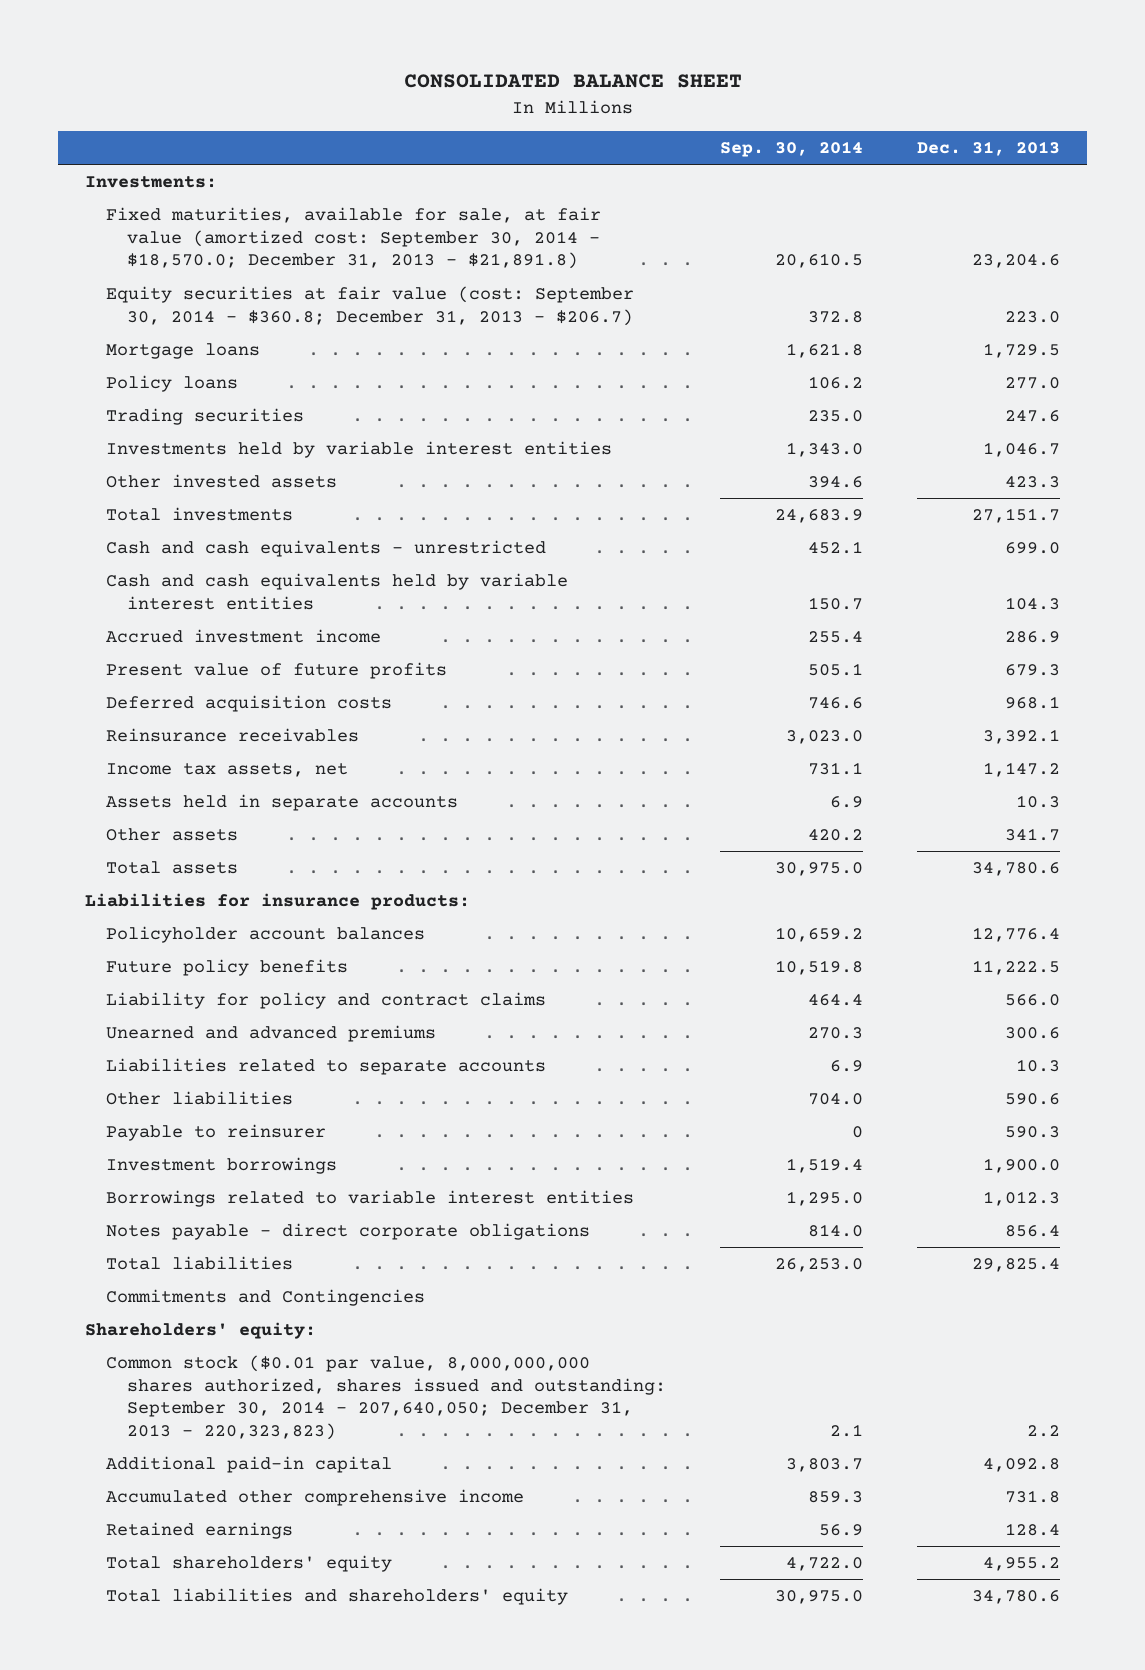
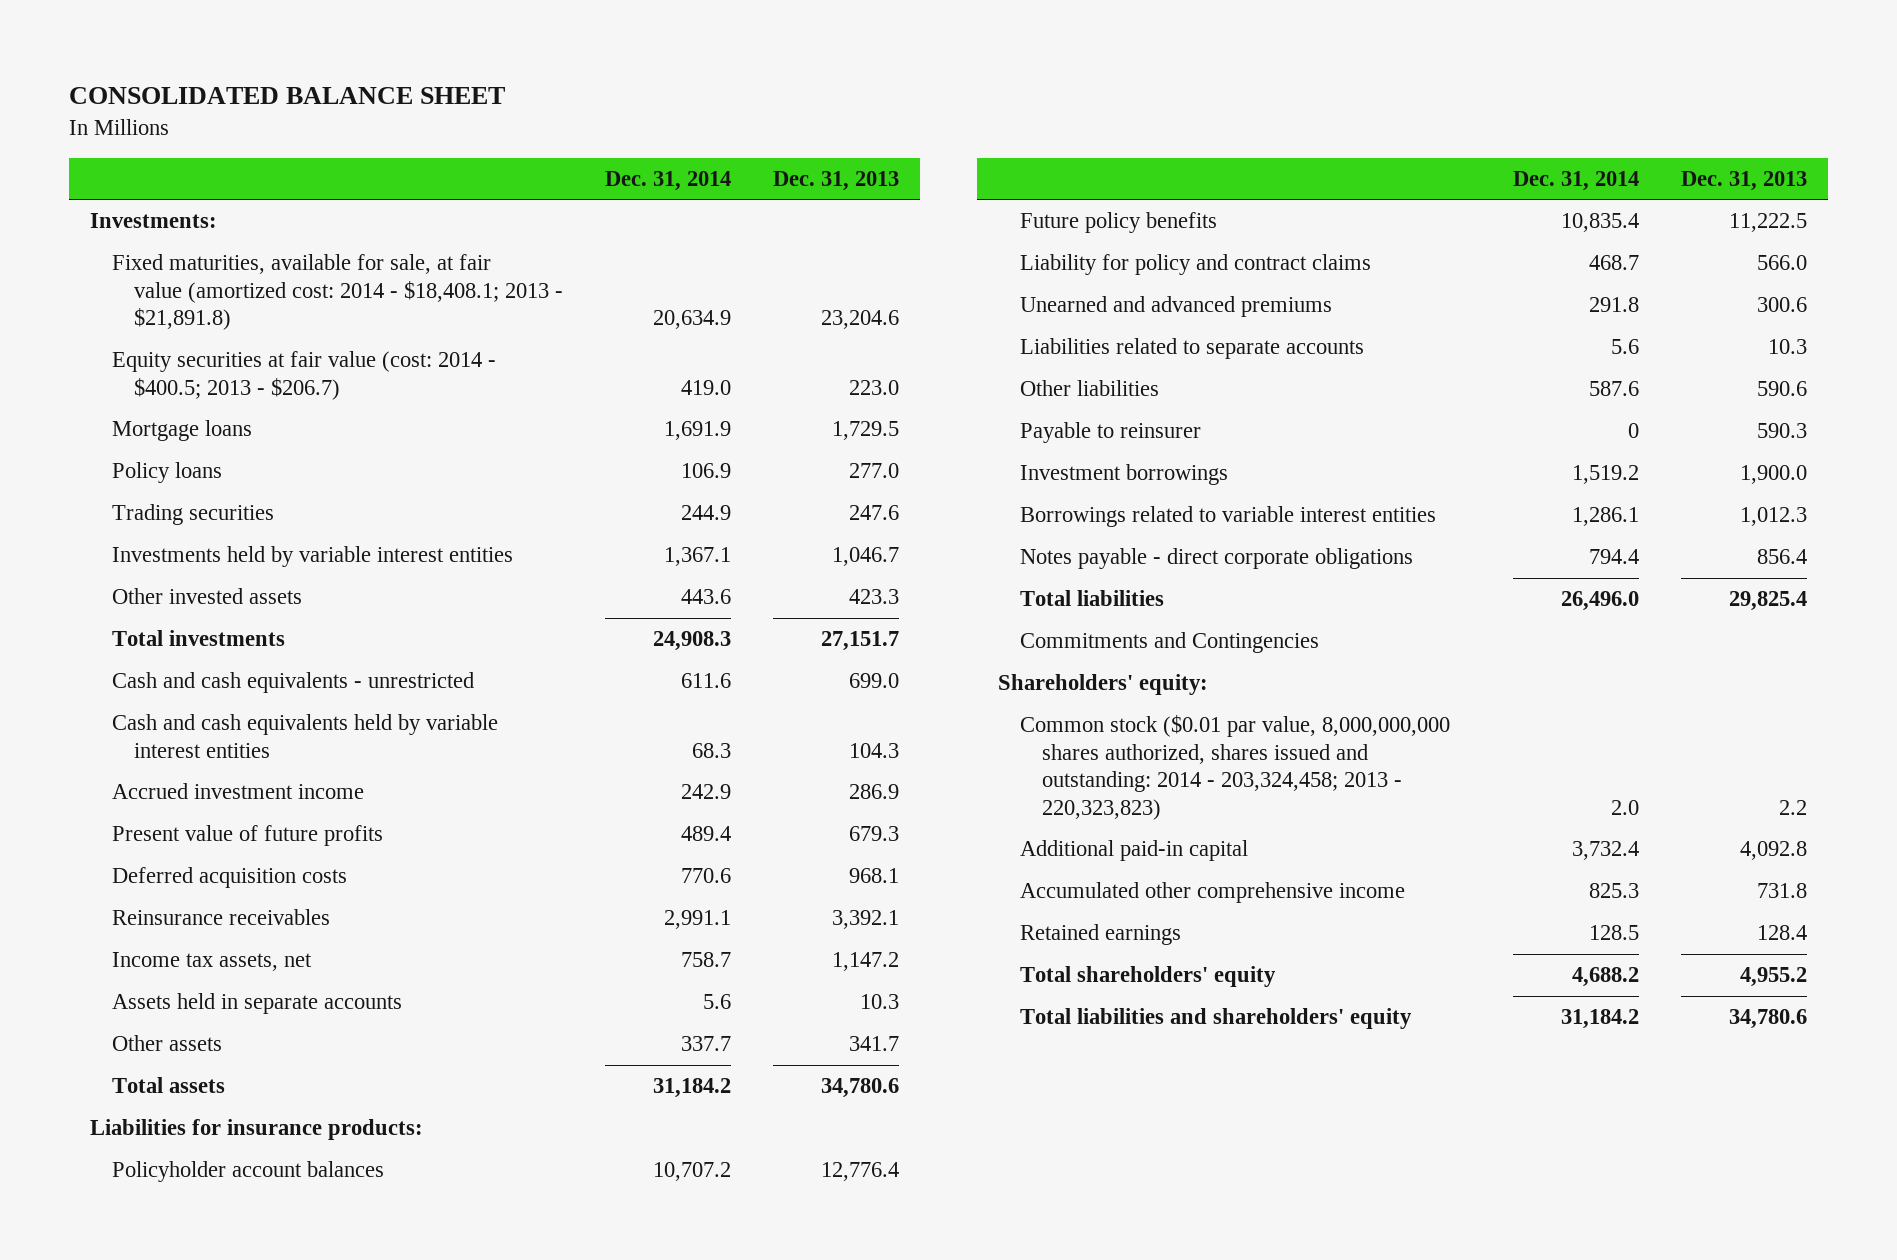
[719,141,863,158] Sep. 30, 2014 -> none
none -> [605,170,732,191] Dec. 31, 2014
[106,206,602,270] Fixed maturities, available for sale, at fair value (amortized cost: September 30, 2014 - $18,570.0; December 31, 2013 - $21,891.8) -> [112,254,564,331] Fixed maturities, available for sale, at fair value (amortized cost: 2014 - $18,408.1; 2013 - $21,891.8)
[106,285,635,326] Equity securities at fair value (cost: September 30, 2014 - $360.8; December 31, 2013 - $206.7) -> [112,351,497,400] Equity securities at fair value (cost: 2014 - $400.5; 2013 - $206.7)
[106,1354,666,1441] Common stock ($0.01 par value, 8,000,000,000 shares authorized, shares issued and outstanding: September 30, 2014 - 207,640,050; December 31, 2013 - 220,323,823) -> [1019,715,1450,820] Common stock ($0.01 par value, 8,000,000,000 shares authorized, shares issued and outstanding: 2014 - 203,324,458; 2013 - 220,323,823)

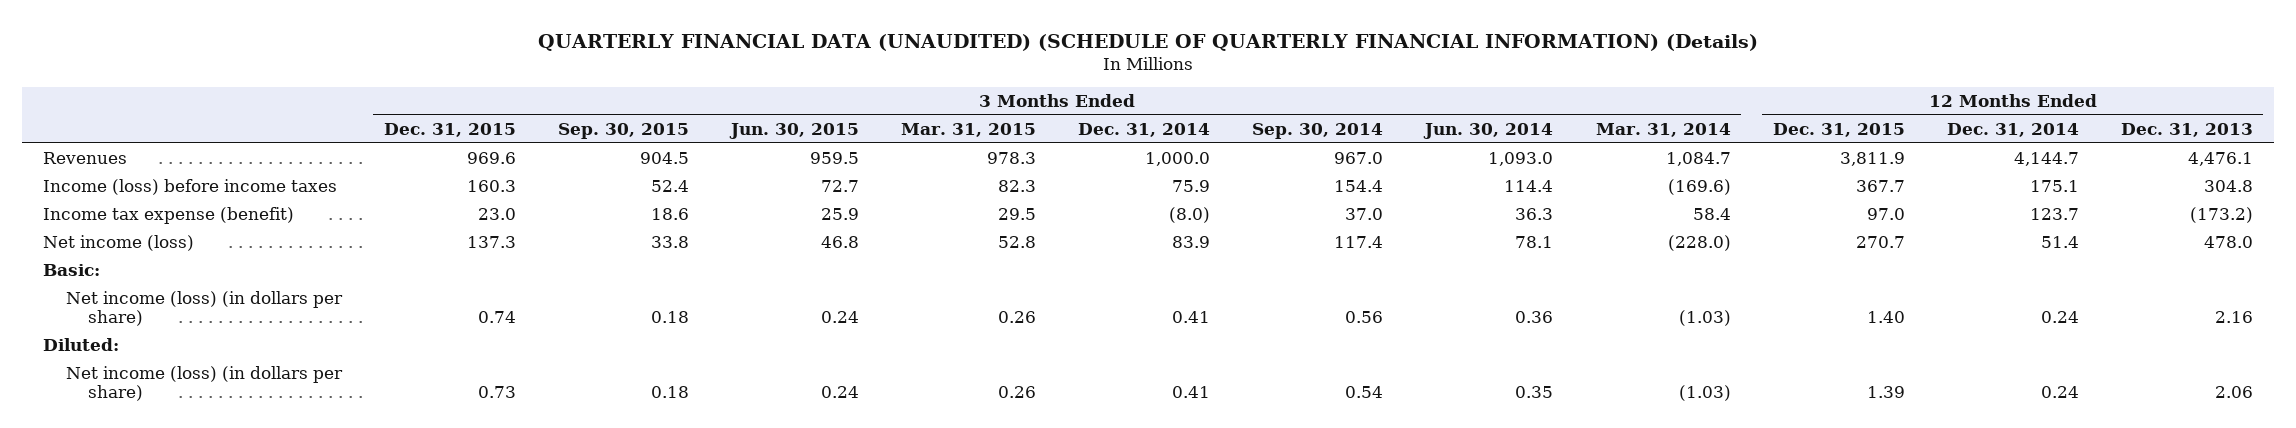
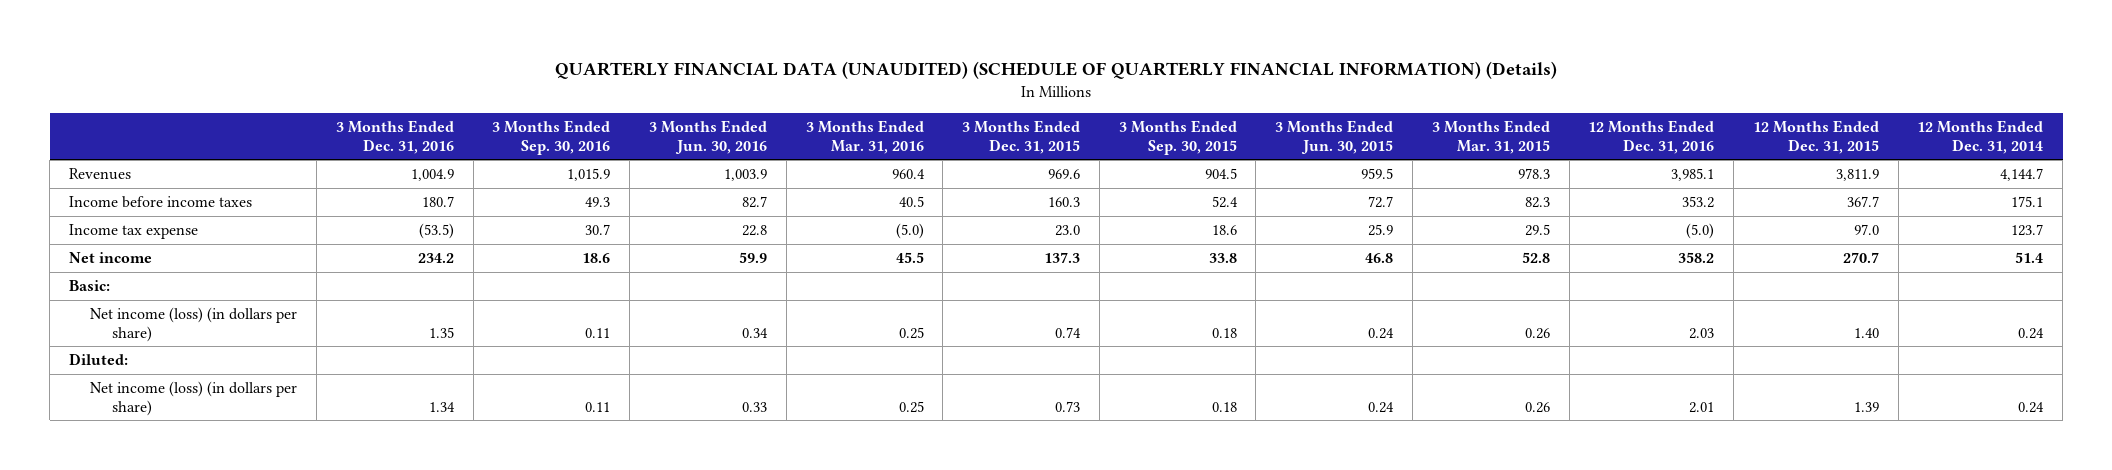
[1078,122,1211,137] Dec. 31, 2014 -> none
[1252,122,1384,139] Sep. 30, 2014 -> none
[1423,122,1554,139] Jun. 30, 2014 -> none
[1595,122,1731,137] Mar. 31, 2014 -> none
[2120,122,2253,137] Dec. 31, 2013 -> none
none -> [335,119,454,154] 3 Months Ended Dec. 31, 2016
none -> [492,119,611,155] 3 Months Ended Sep. 30, 2016
none -> [648,119,767,154] 3 Months Ended Jun. 30, 2016
none -> [805,119,924,154] 3 Months Ended Mar. 31, 2016
none -> [1588,119,1715,154] 12 Months Ended Dec. 31, 2016
[43,178,338,195] Income (loss) before income taxes -> [68,196,252,209] Income before income taxes
[43,206,295,224] Income tax expense (benefit) -> [68,224,198,240] Income tax expense
[43,234,195,251] Net income (loss) -> [68,252,152,264] Net income

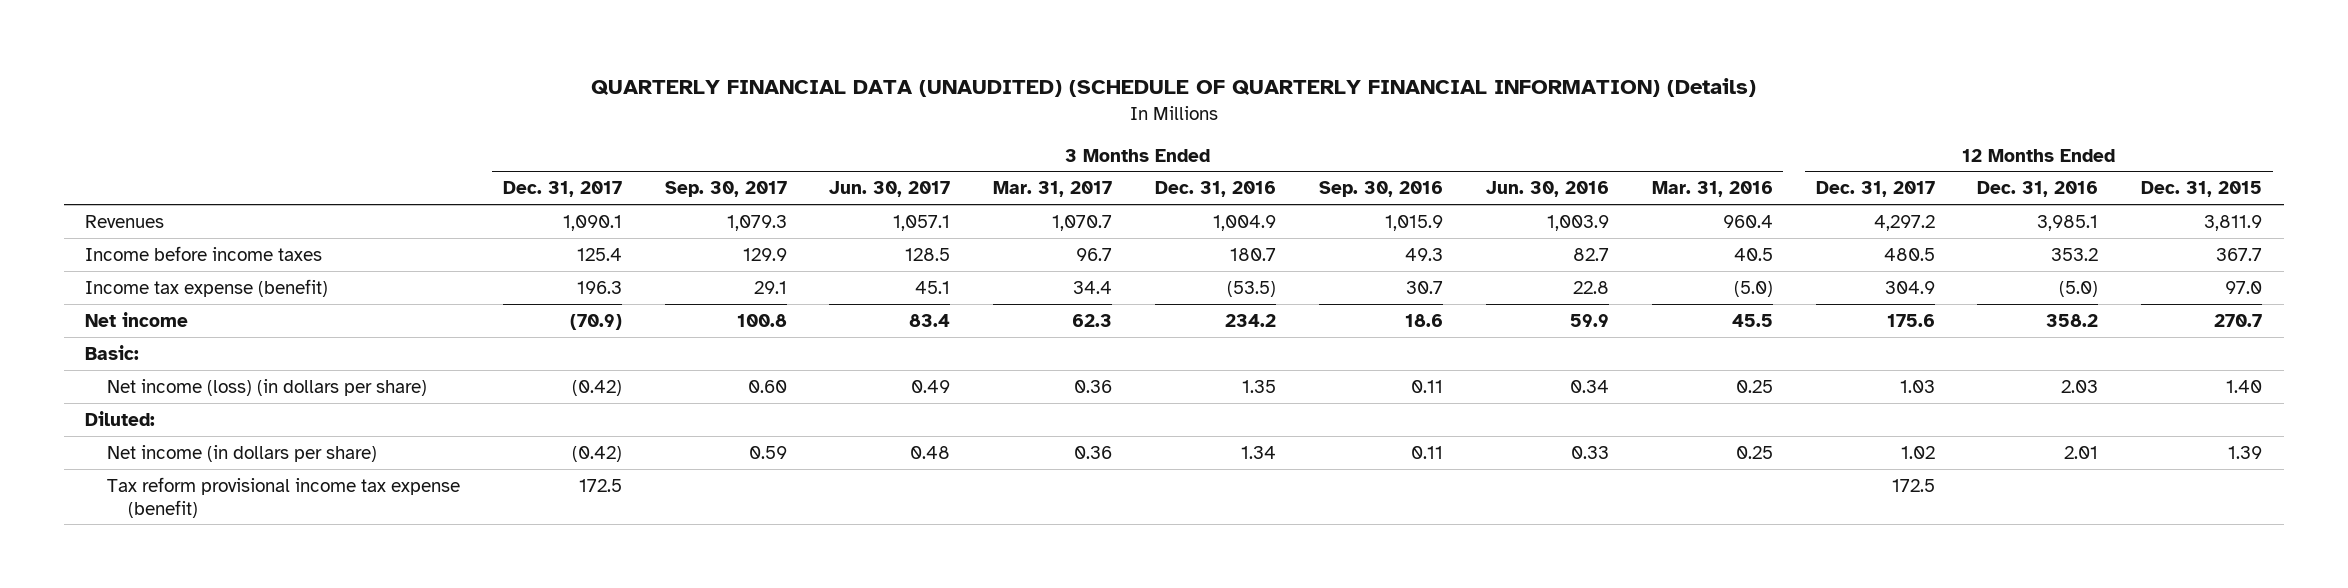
[962,119,1081,154] 3 Months Ended Dec. 31, 2015 -> none
[1118,119,1237,155] 3 Months Ended Sep. 30, 2015 -> none
[1275,119,1394,154] 3 Months Ended Jun. 30, 2015 -> none
[1431,119,1550,154] 3 Months Ended Mar. 31, 2015 -> none
[1917,119,2044,154] 12 Months Ended Dec. 31, 2014 -> none
none -> [502,181,622,198] Dec. 31, 2017
none -> [664,181,787,198] Sep. 30, 2017
none -> [829,181,951,198] Jun. 30, 2017
none -> [993,181,1113,198] Mar. 31, 2017
none -> [1815,181,1935,198] Dec. 31, 2017
[68,224,198,240] Income tax expense -> [85,278,329,297] Income tax expense (benefit)
[90,381,298,416] Net income (loss) (in dollars per share) -> [106,444,377,462] Net income (in dollars per share)
none -> [106,476,460,518] Tax reform provisional income tax expense (benefit)

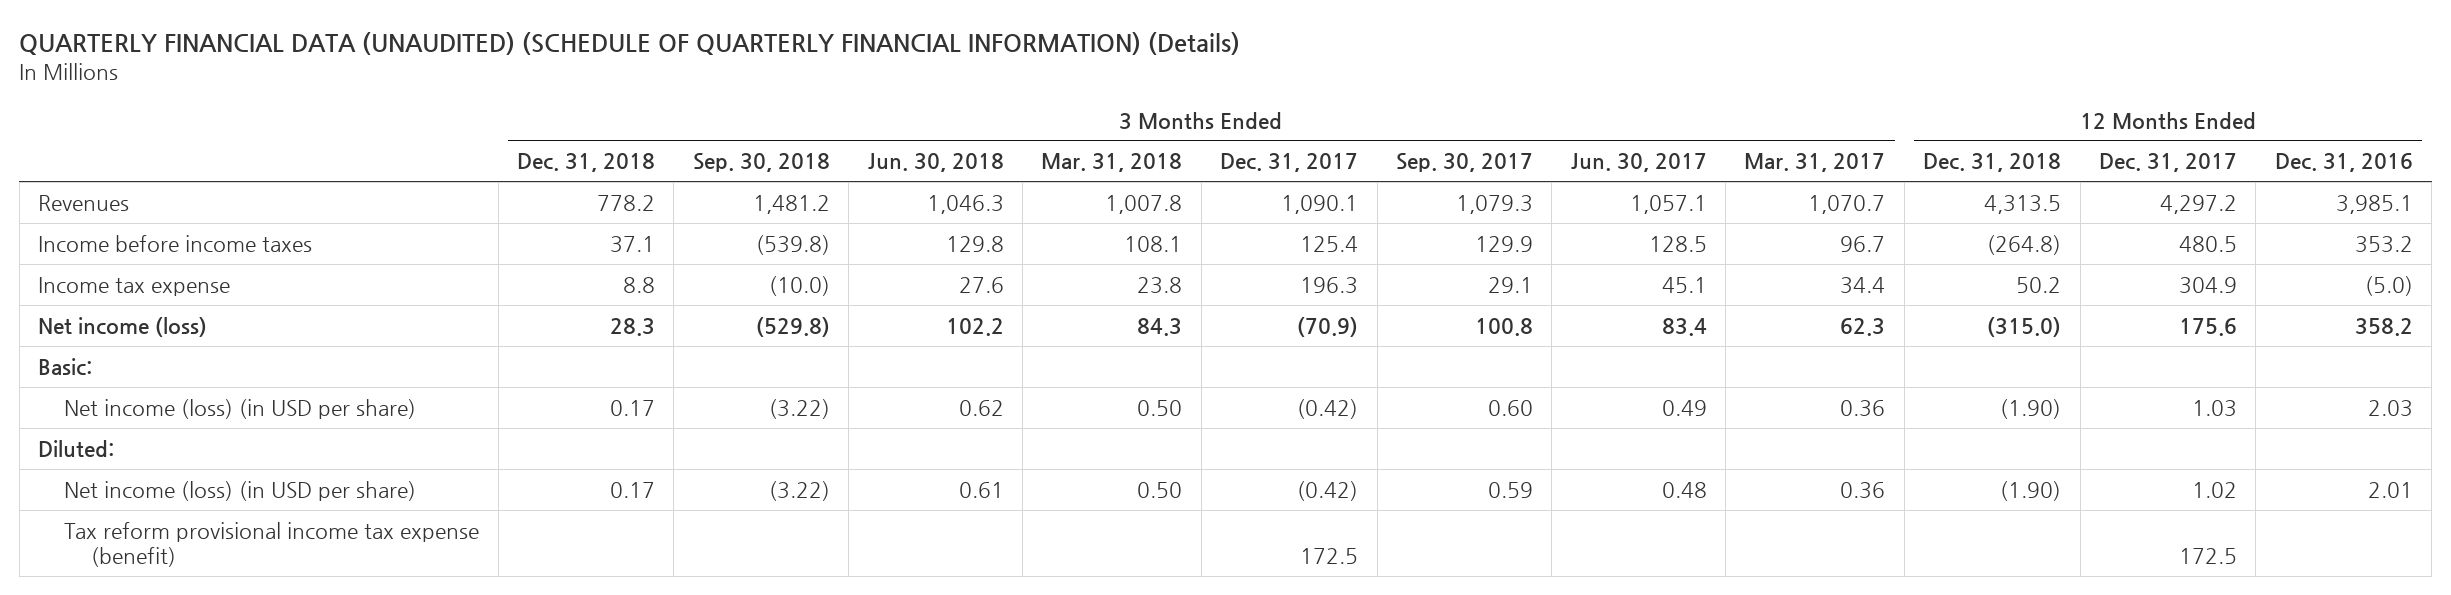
[1155,181,1277,198] Dec. 31, 2016 -> none
[1318,181,1443,198] Sep. 30, 2016 -> none
[1485,181,1609,198] Jun. 30, 2016 -> none
[1651,181,1773,198] Mar. 31, 2016 -> none
[2141,181,2263,198] Dec. 31, 2015 -> none
none -> [517,153,656,173] Dec. 31, 2018
none -> [692,153,830,173] Sep. 30, 2018
none -> [867,153,1004,173] Jun. 30, 2018
none -> [1041,153,1183,173] Mar. 31, 2018
none -> [1923,153,2062,173] Dec. 31, 2018
[85,278,329,297] Income tax expense (benefit) -> [38,276,231,296] Income tax expense
[85,311,189,327] Net income -> [38,316,208,337] Net income (loss)
[106,378,427,396] Net income (loss) (in dollars per share) -> [64,398,417,419] Net income (loss) (in USD per share)
[106,444,377,462] Net income (in dollars per share) -> [64,480,417,501] Net income (loss) (in USD per share)

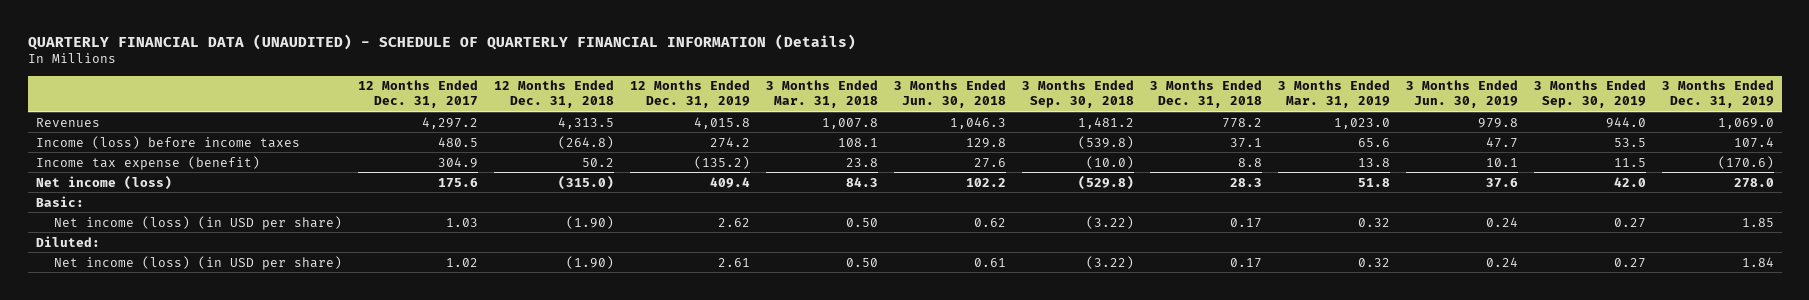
[19,32,1241,56] QUARTERLY FINANCIAL DATA (UNAUDITED) (SCHEDULE OF QUARTERLY FINANCIAL INFORMATION) (Details) -> [27,33,856,50] QUARTERLY FINANCIAL DATA (UNAUDITED) - SCHEDULE OF QUARTERLY FINANCIAL INFORMATION (Details)
[1220,153,1359,173] Dec. 31, 2017 -> none
[1395,153,1533,173] Sep. 30, 2017 -> none
[1570,153,1707,173] Jun. 30, 2017 -> none
[1744,153,1886,173] Mar. 31, 2017 -> none
[2274,153,2413,173] Dec. 31, 2016 -> none
none -> [629,80,750,109] 12 Months Ended Dec. 31, 2019
none -> [1277,80,1390,109] 3 Months Ended Mar. 31, 2019
none -> [1405,80,1518,109] 3 Months Ended Jun. 30, 2019
none -> [1533,80,1646,109] 3 Months Ended Sep. 30, 2019
none -> [1661,80,1774,109] 3 Months Ended Dec. 31, 2019
[38,234,313,252] Income before income taxes -> [35,135,300,149] Income (loss) before income taxes
[38,276,231,296] Income tax expense -> [35,155,260,170] Income tax expense (benefit)
[64,521,480,567] Tax reform provisional income tax expense (benefit) -> none

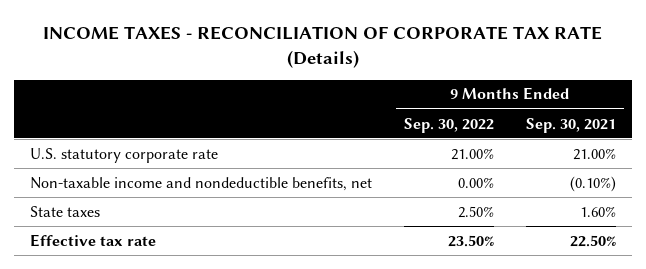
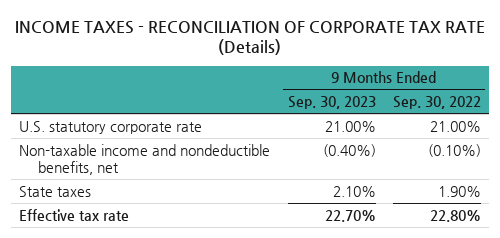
[525,117,616,133] Sep. 30, 2021 -> none
none -> [287,96,376,110] Sep. 30, 2023
[457,176,494,188] 0.00% -> [427,143,481,157] (0.10%)
[457,205,494,218] 2.50% -> [437,185,481,197] 1.90%
[447,234,494,247] 23.50% -> [429,209,481,222] 22.80%

